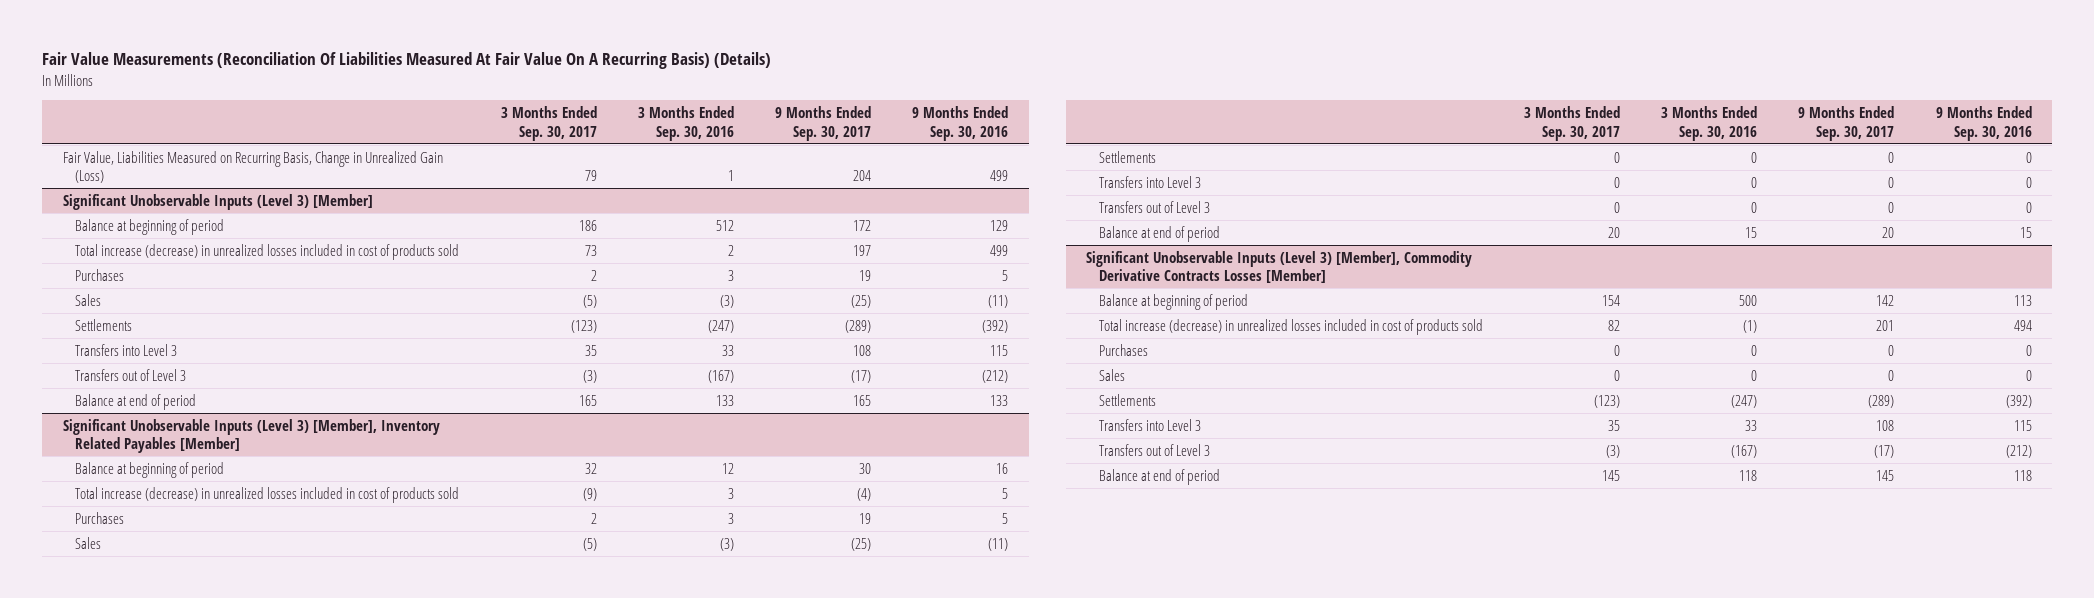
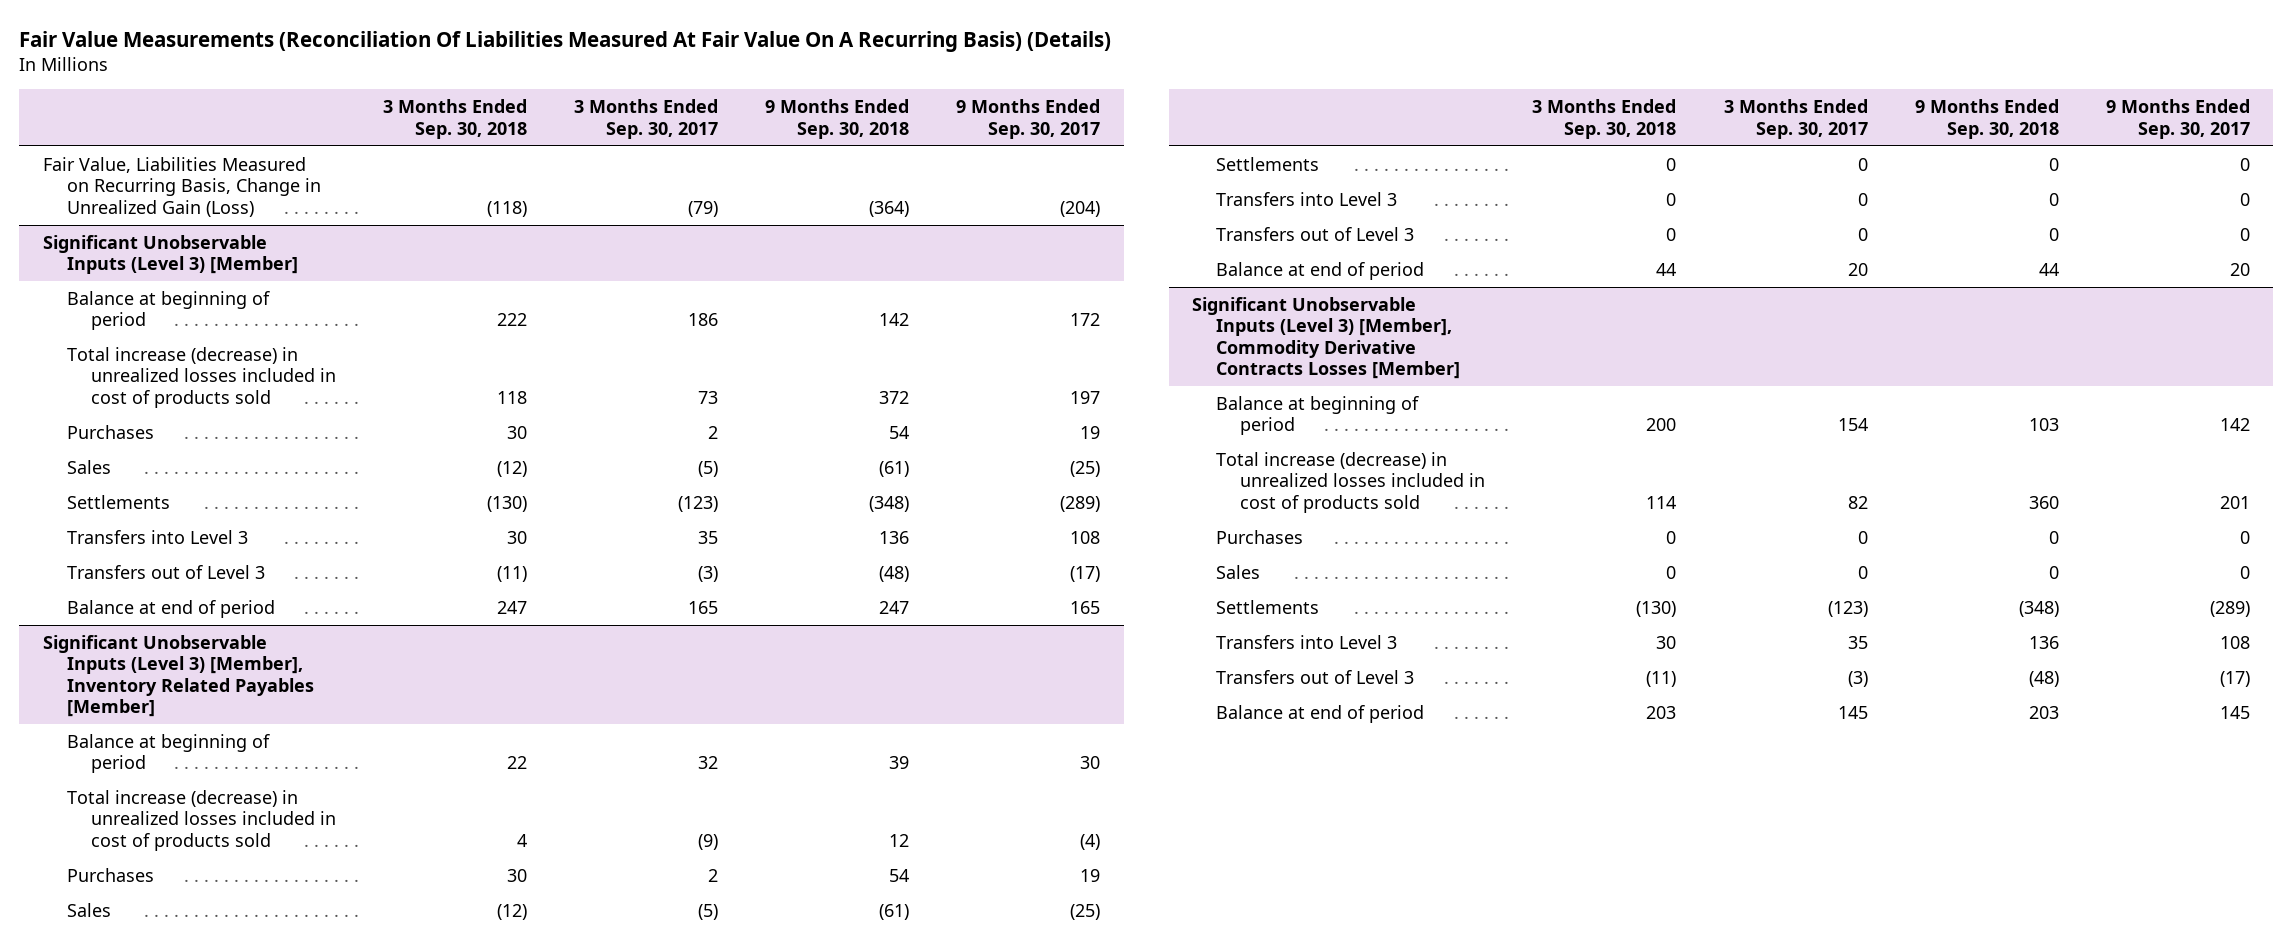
[637,106,734,141] 3 Months Ended Sep. 30, 2016 -> none
[911,106,1008,141] 9 Months Ended Sep. 30, 2016 -> none
none -> [383,99,528,139] 3 Months Ended Sep. 30, 2018
none -> [765,99,910,139] 9 Months Ended Sep. 30, 2018
[584,170,597,182] 79 -> [688,200,719,217] (79)
[852,170,871,182] 204 -> [1060,200,1101,217] (204)

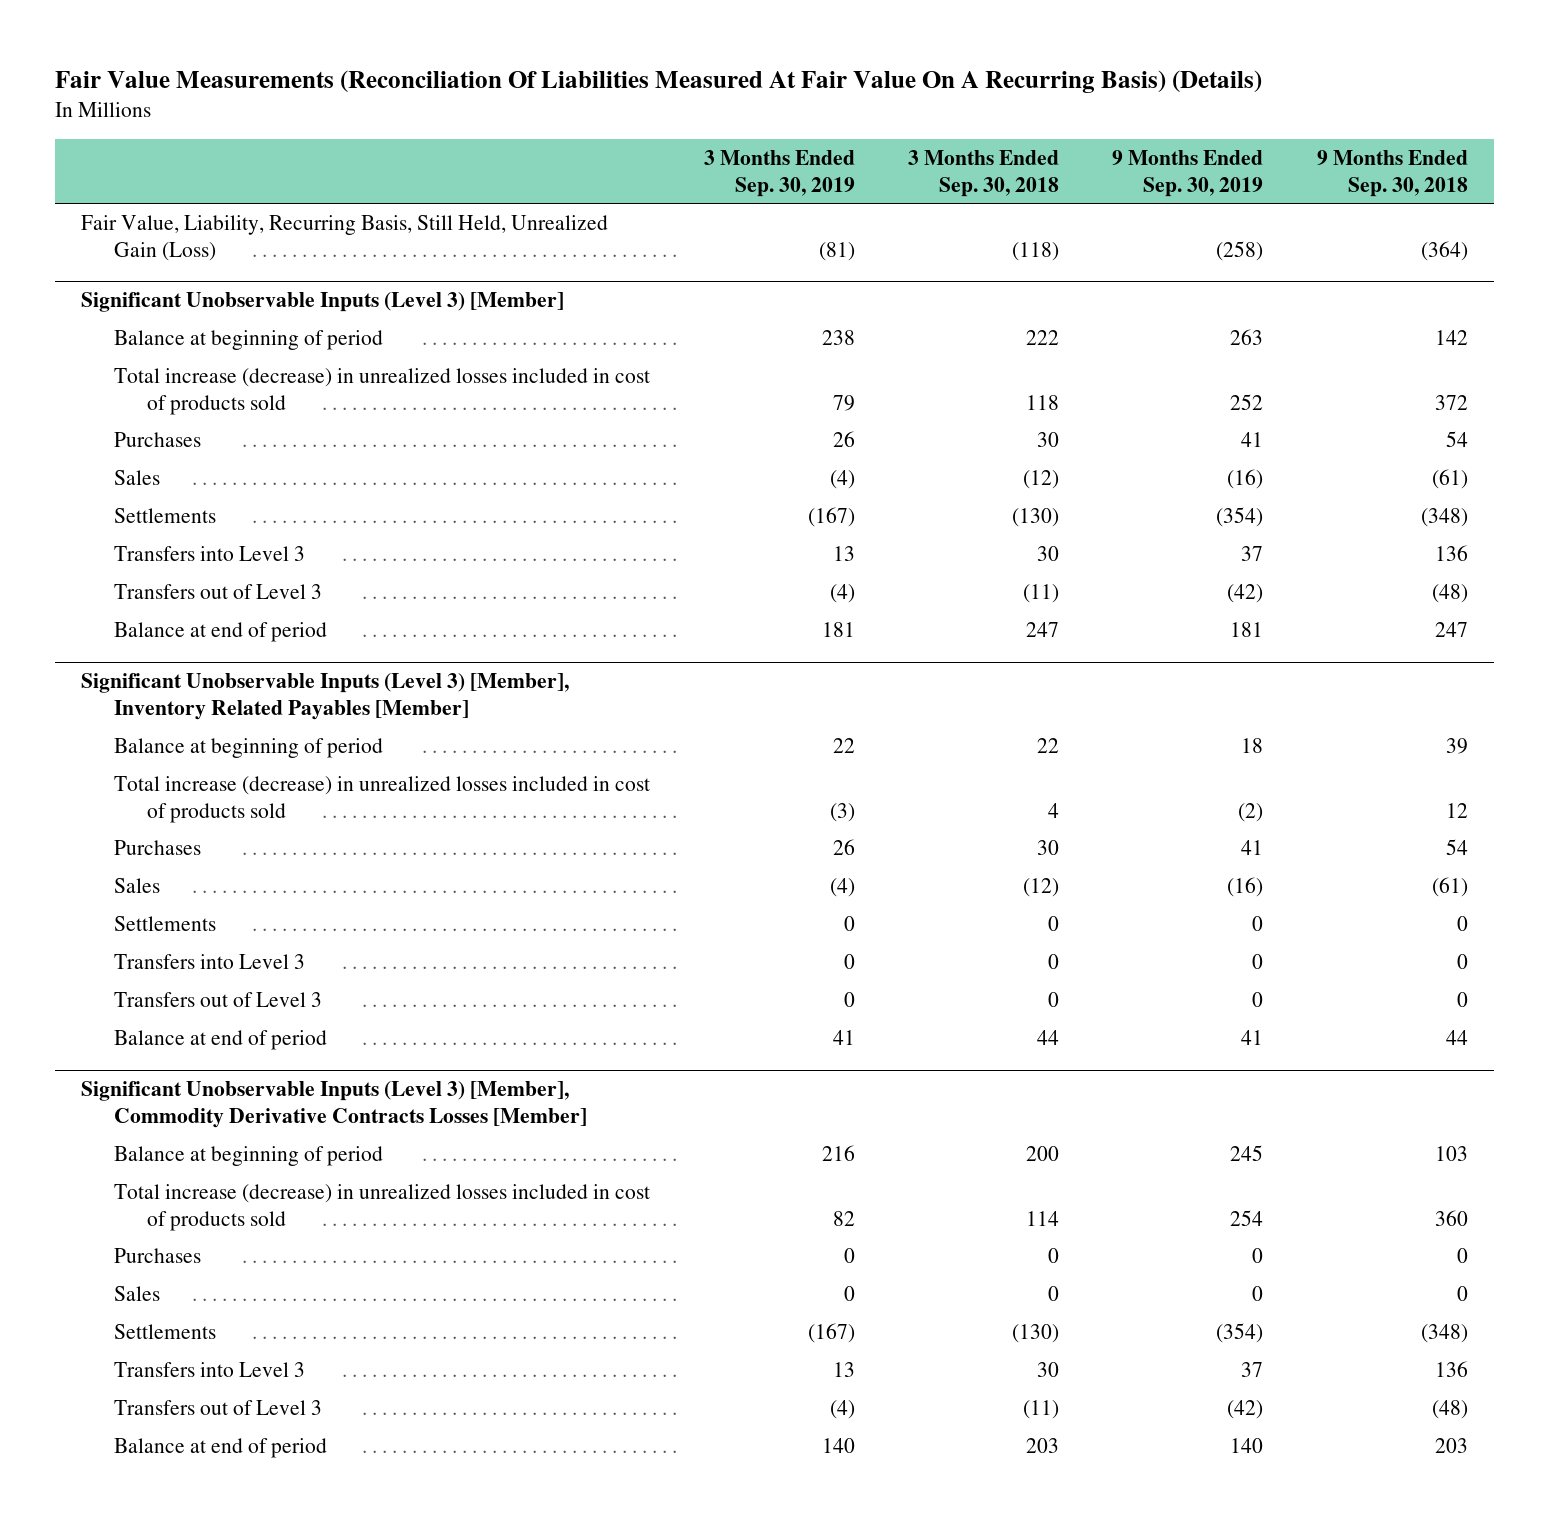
[574,99,719,139] 3 Months Ended Sep. 30, 2017 -> none
[956,99,1101,139] 9 Months Ended Sep. 30, 2017 -> none
none -> [703,149,855,197] 3 Months Ended Sep. 30, 2019
none -> [1112,149,1264,197] 9 Months Ended Sep. 30, 2019
[42,156,321,217] Fair Value, Liabilities Measured on Recurring Basis, Change in Unrealized Gain (Loss) -> [81,214,609,261] Fair Value, Liability, Recurring Basis, Still Held, Unrealized Gain (Loss)

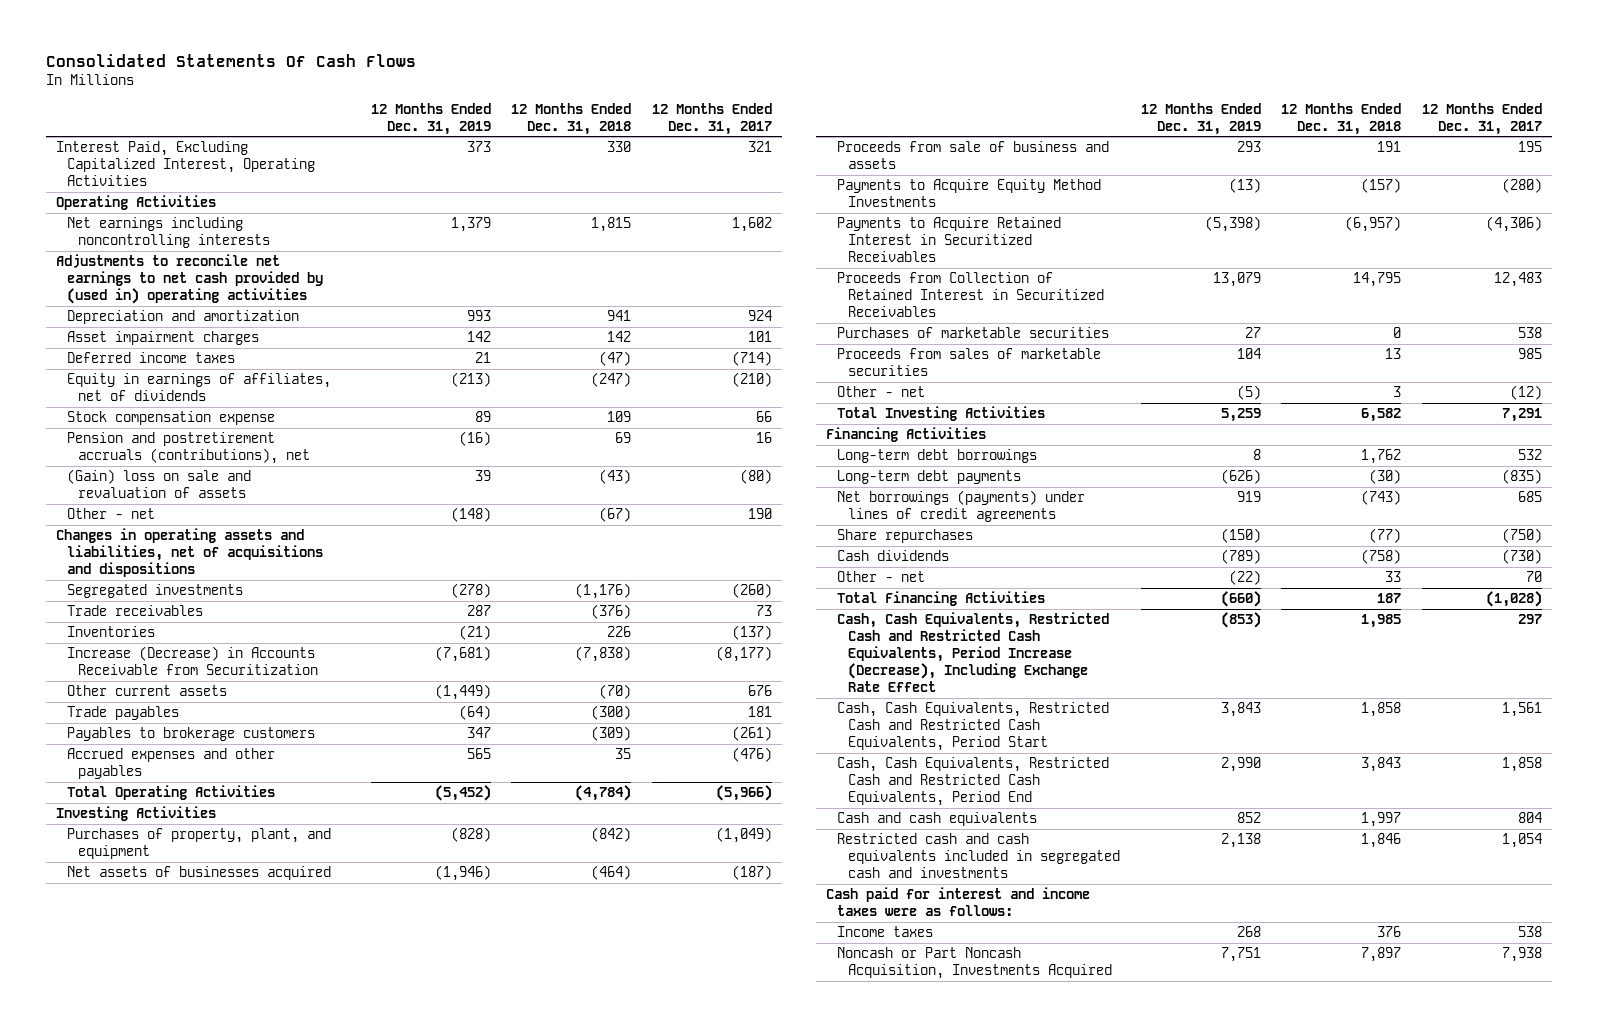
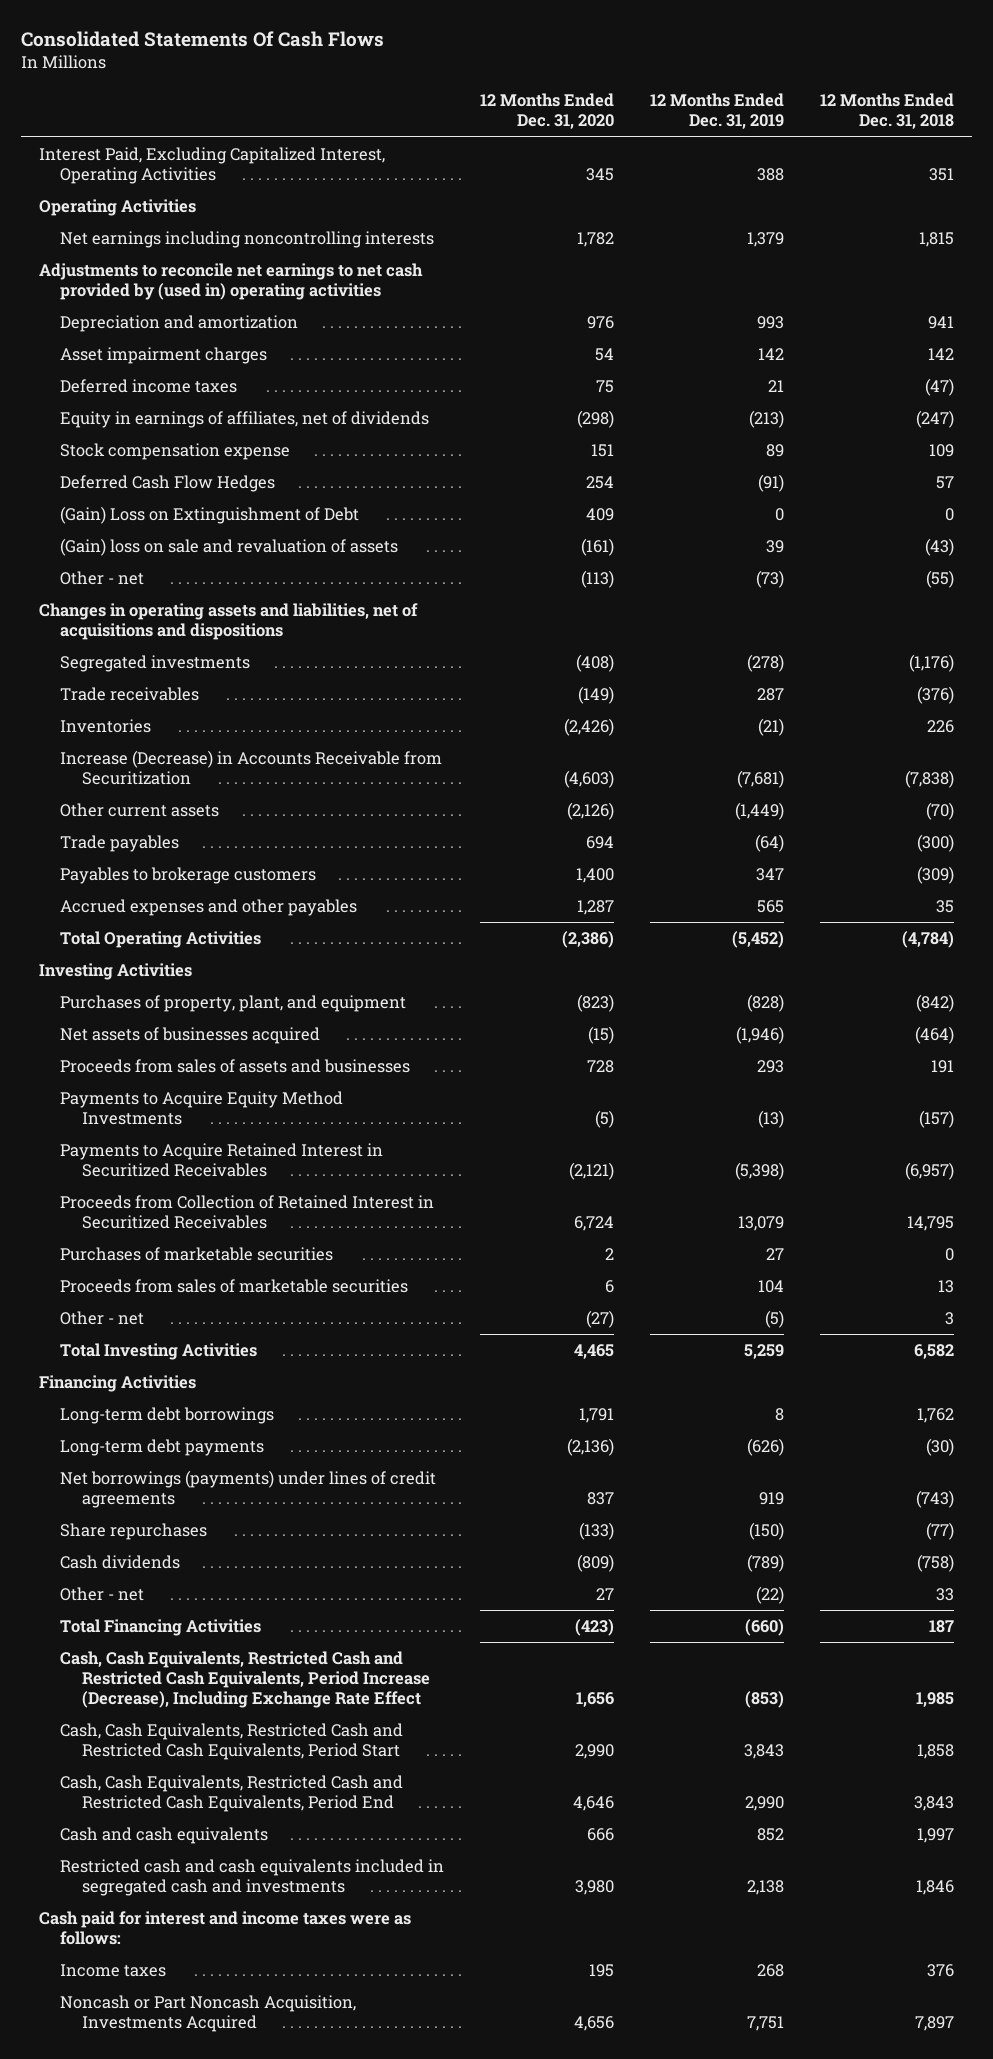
[651,102,772,135] 12 Months Ended Dec. 31, 2017 -> none
none -> [480,93,615,130] 12 Months Ended Dec. 31, 2020
[466,141,491,153] 373 -> [757,167,785,181] 388
[607,141,632,153] 330 -> [929,167,955,181] 351
[67,432,310,465] Pension and postretirement accruals (contributions), net -> none
none -> [60,474,276,492] Deferred Cash Flow Hedges
none -> [60,505,360,524] (Gain) Loss on Extinguishment of Debt
[450,507,491,523] (148) -> [756,569,785,588] (73)
[599,507,632,523] (67) -> [926,569,955,588] (55)
[837,141,1110,170] Proceeds from sale of business and assets -> [60,1058,411,1073] Proceeds from sales of assets and businesses

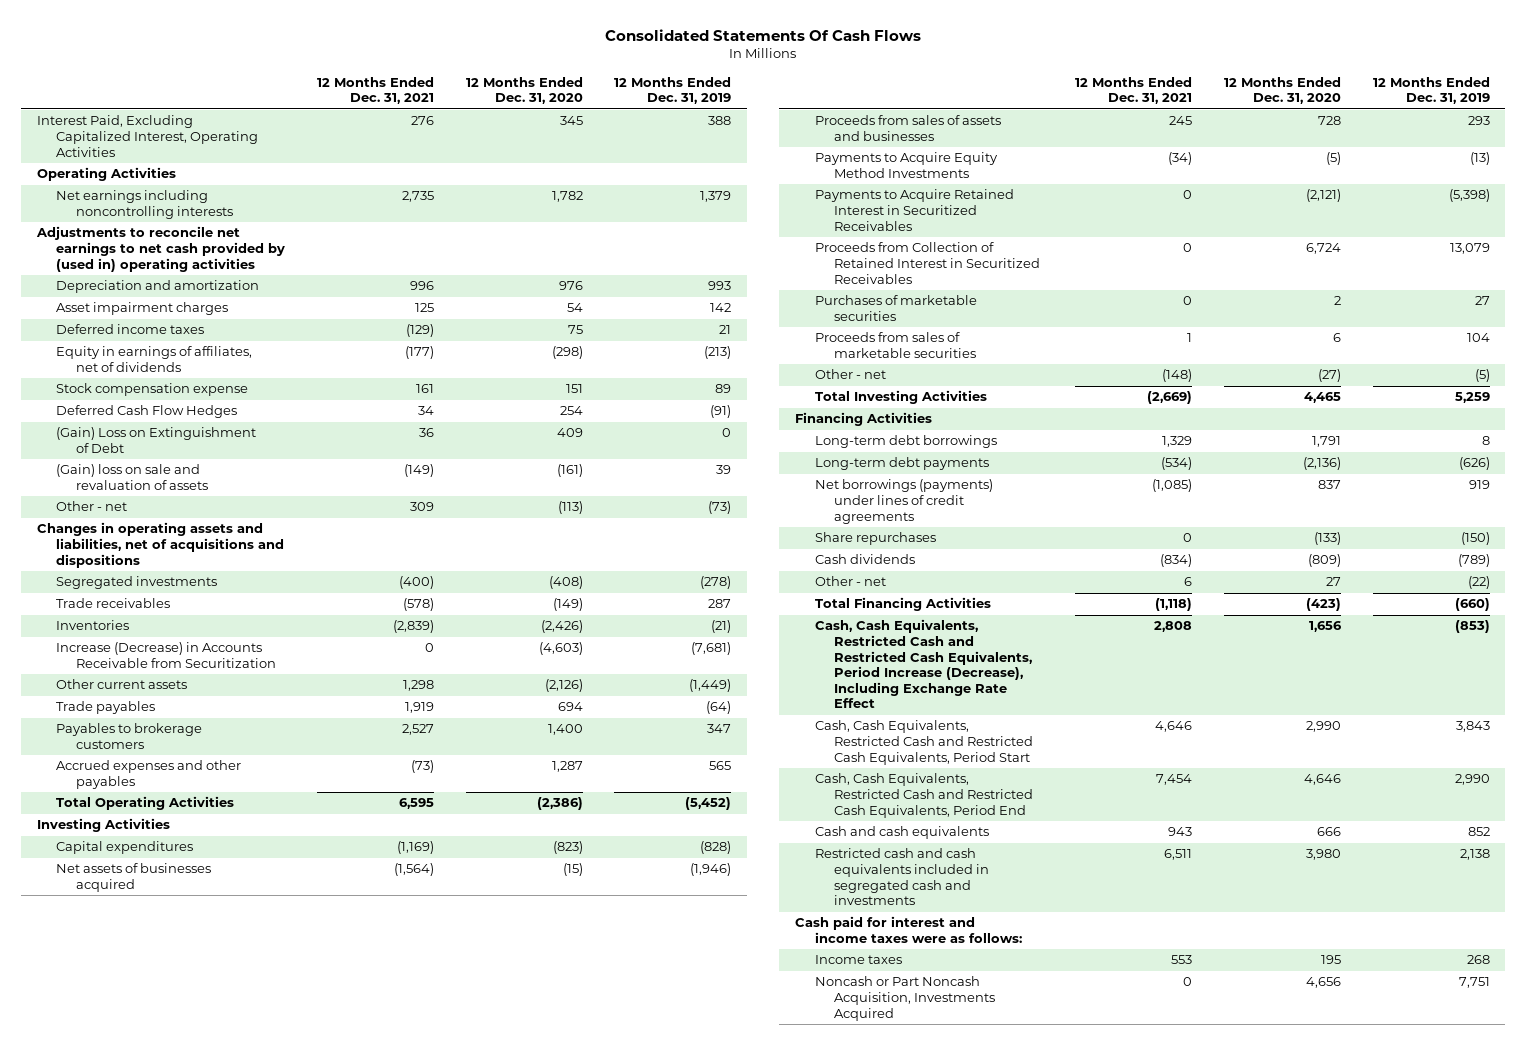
[820,93,955,130] 12 Months Ended Dec. 31, 2018 -> none
none -> [317,76,435,105] 12 Months Ended Dec. 31, 2021
[60,994,407,1012] Purchases of property, plant, and equipment -> [56,841,194,855] Capital expenditures

